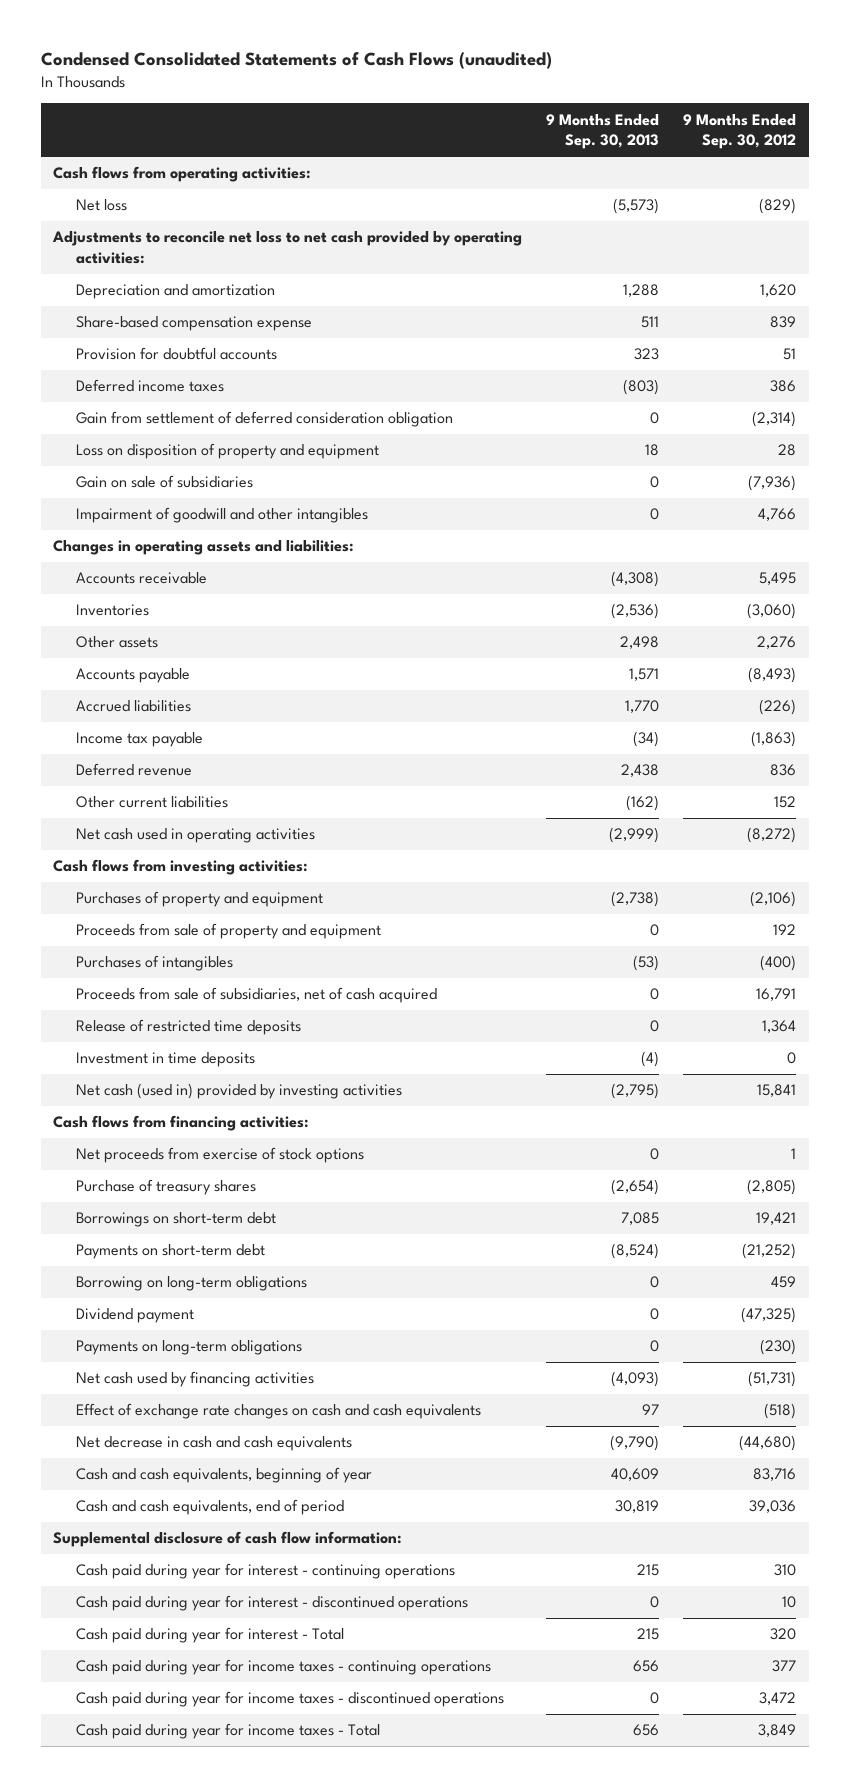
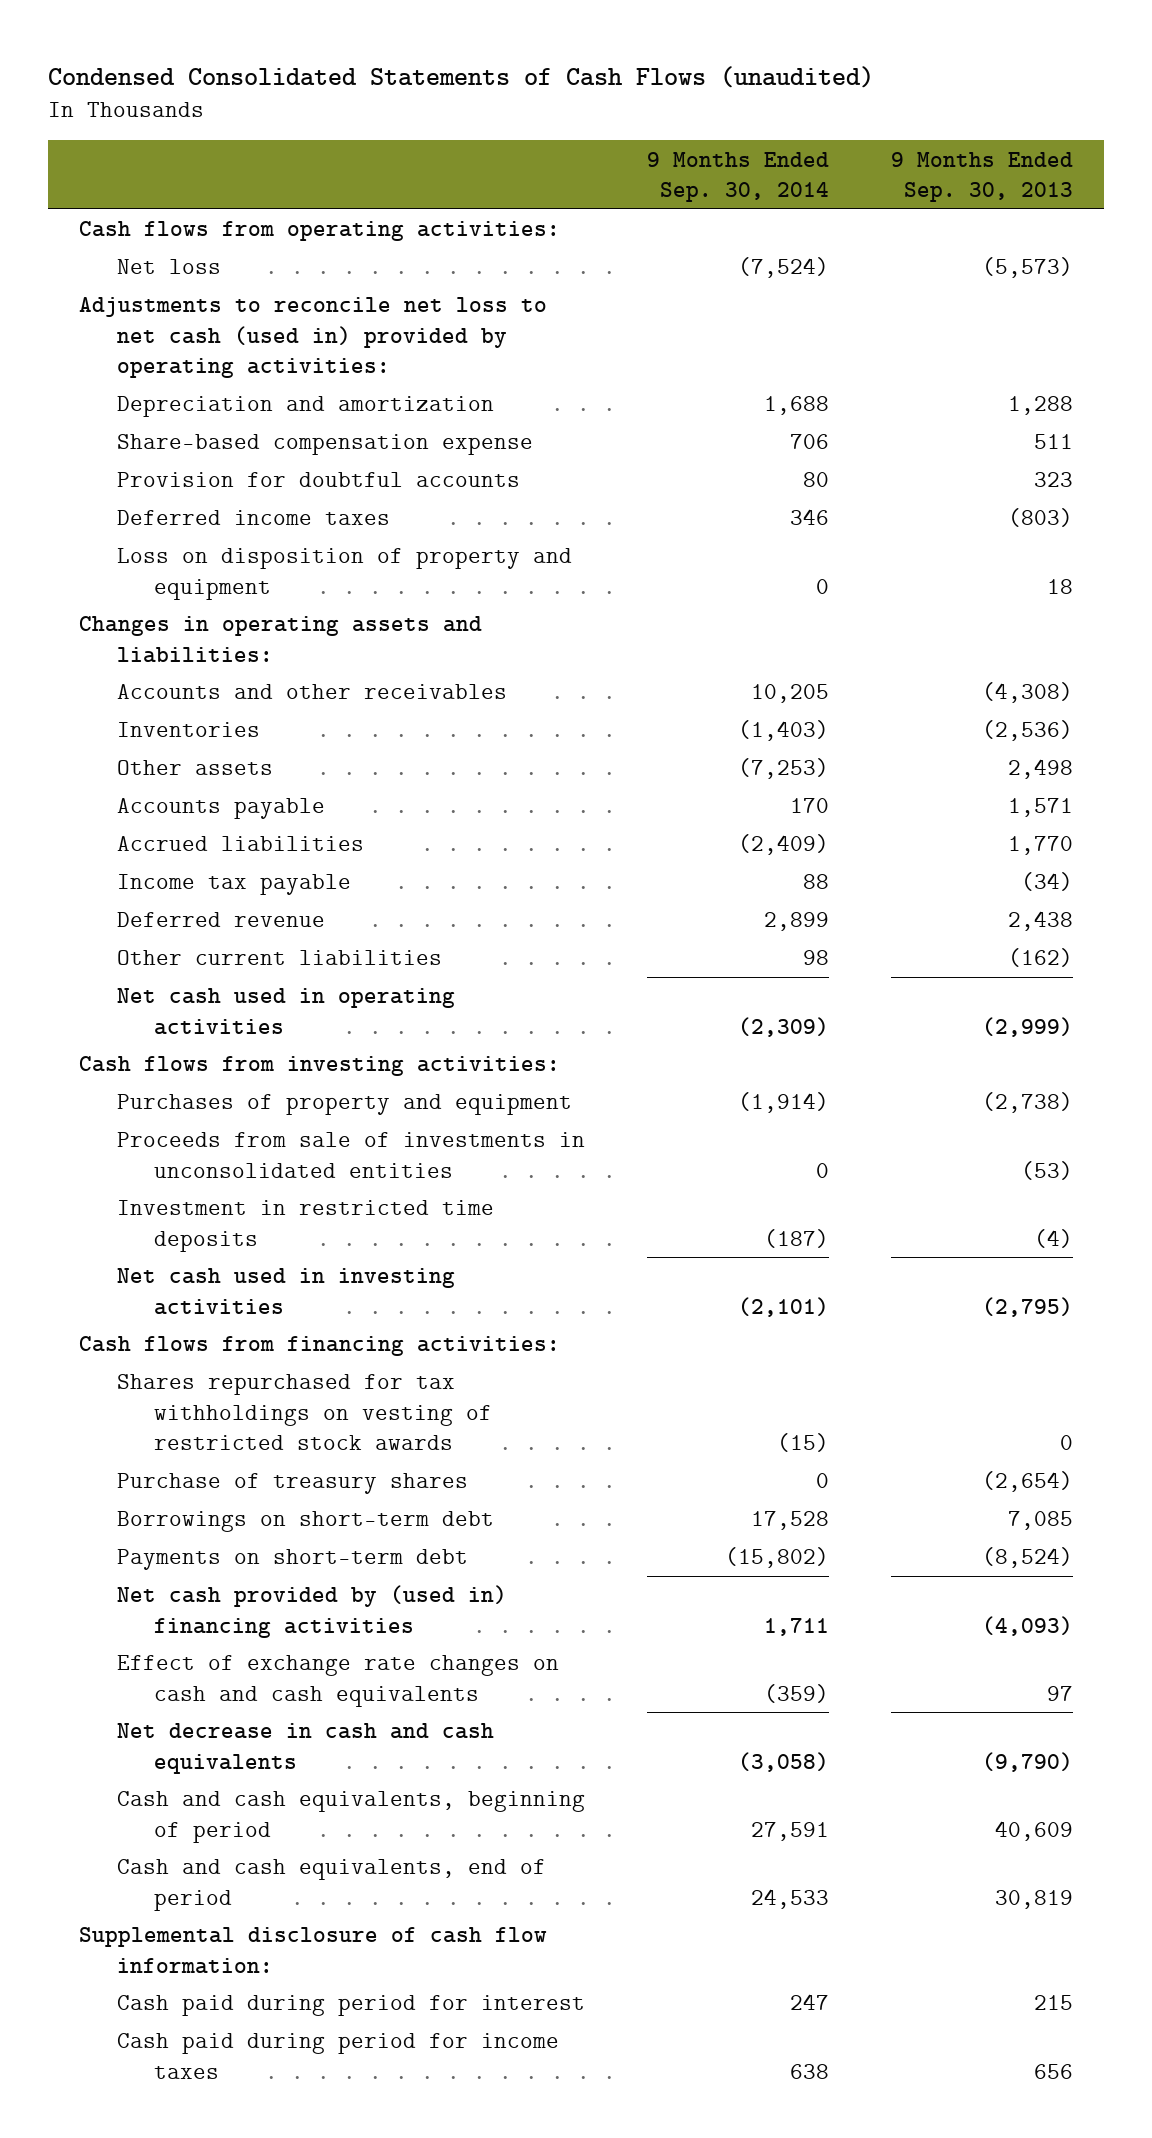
[683,113,797,150] 9 Months Ended Sep. 30, 2012 -> none
none -> [646,151,829,203] 9 Months Ended Sep. 30, 2014
[51,231,522,265] Adjustments to reconcile net loss to net cash provided by operating activities: -> [79,297,548,379] Adjustments to reconcile net loss to net cash (used in) provided by operating activities:
[76,411,454,428] Gain from settlement of deferred consideration obligation -> none
[76,475,254,489] Gain on sale of subsidiaries -> none
[76,507,369,524] Impairment of goodwill and other intangibles -> none
[76,572,208,585] Accounts receivable -> [116,684,507,700] Accounts and other receivables
[76,923,382,940] Proceeds from sale of property and equipment -> none
[76,955,234,972] Purchases of intangibles -> none
[76,987,438,1004] Proceeds from sale of subsidiaries, net of cash acquired -> none
[76,1019,302,1036] Release of restricted time deposits -> none
none -> [116,1132,585,1178] Proceeds from sale of investments in unconsolidated entities
[76,1052,256,1068] Investment in time deposits -> [116,1200,494,1252] Investment in restricted time deposits
[76,1083,403,1100] Net cash (used in) provided by investing activities -> [116,1268,455,1315] Net cash used in investing activities
[76,1147,365,1164] Net proceeds from exercise of stock options -> none
none -> [116,1374,493,1451] Shares repurchased for tax withholdings on vesting of restricted stock awards
[76,1276,308,1292] Borrowing on long-term obligations -> none
[76,1308,195,1324] Dividend payment -> none
[76,1340,303,1356] Payments on long-term obligations -> none
[76,1371,315,1388] Net cash used by financing activities -> [116,1585,507,1638] Net cash provided by (used in) financing activities
[76,1467,373,1484] Cash and cash equivalents, beginning of year -> [116,1791,585,1843] Cash and cash equivalents, beginning of period
[76,1595,469,1612] Cash paid during year for interest - discontinued operations -> none
[76,1627,345,1644] Cash paid during year for interest - Total -> none
[76,1691,505,1708] Cash paid during year for income taxes - discontinued operations -> none
[76,1723,381,1740] Cash paid during year for income taxes - Total -> none
[76,1563,456,1580] Cash paid during year for interest - continuing operations -> [116,1995,585,2017] Cash paid during period for interest
[76,1659,492,1676] Cash paid during year for income taxes - continuing operations -> [116,2033,559,2079] Cash paid during period for income taxes

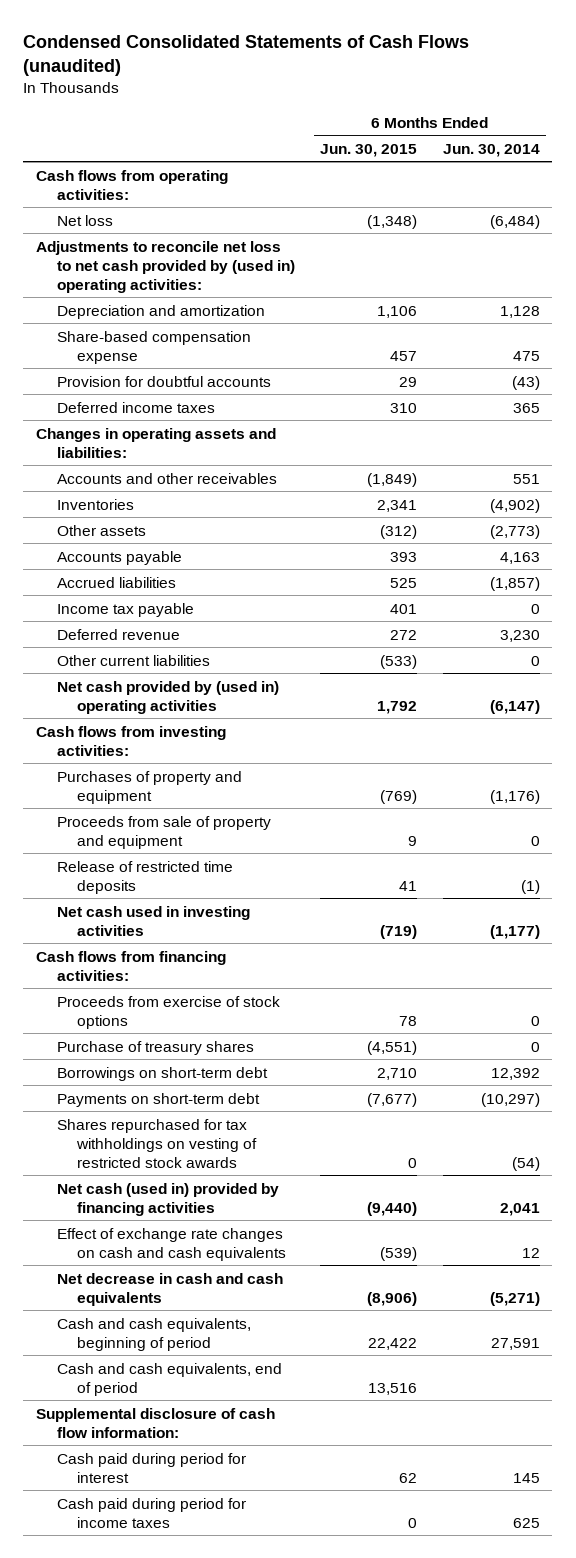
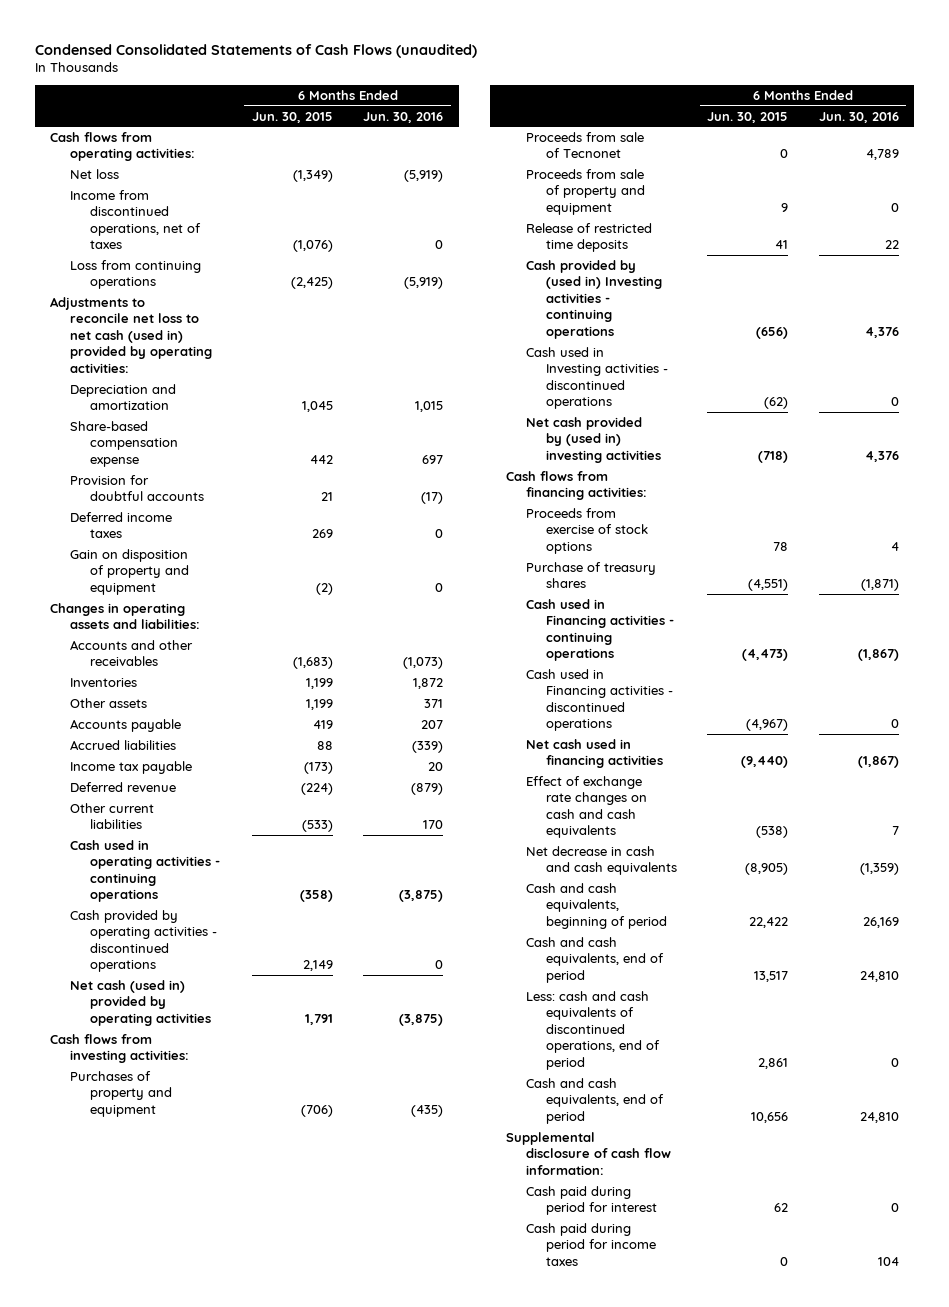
[442,143,540,157] Jun. 30, 2014 -> none
none -> [363,111,444,123] Jun. 30, 2016
[367,214,418,229] (1,348) -> [292,169,333,182] (1,349)
none -> [70,189,202,250] Income from discontinued operations, net of taxes
none -> [70,259,202,290] Loss from continuing operations
[36,240,295,293] Adjustments to reconcile net loss to net cash provided by (used in) operating activities: -> [50,296,213,373] Adjustments to reconcile net loss to net cash (used in) provided by operating activities:
[377,305,418,318] 1,106 -> [301,401,333,413] 1,045
[390,350,418,361] 457 -> [309,454,333,464] 442
[399,376,418,387] 29 -> [320,492,333,502] 21
[390,402,418,413] 310 -> [311,529,333,539] 269
none -> [70,548,190,595] Gain on disposition of property and equipment
[367,472,418,487] (1,849) -> [292,657,333,670] (1,683)
[377,499,418,512] 2,341 -> [305,677,333,689] 1,199
[380,524,418,539] (312) -> [305,698,333,710] 1,199
[390,551,418,562] 393 -> [312,719,333,729] 419
[390,577,418,588] 525 -> [316,740,333,750] 88
[390,603,418,614] 401 -> [303,761,333,774] (173)
[390,629,418,640] 272 -> [300,782,333,795] (224)
none -> [70,839,221,903] Cash used in operating activities - continuing operations
none -> [70,909,218,973] Cash provided by operating activities - discontinued operations
[56,680,279,714] Net cash provided by (used in) operating activities -> [70,979,212,1026] Net cash (used in) provided by operating activities
[377,700,418,714] 1,792 -> [304,1013,333,1025] 1,791
[380,789,418,804] (769) -> [300,1104,333,1117] (706)
none -> [525,131,644,159] Proceeds from sale of Tecnonet
none -> [525,259,662,339] Cash provided by (used in) Investing activities - continuing operations
none -> [525,346,668,410] Cash used in Investing activities - discontinued operations
[56,905,250,936] Net cash used in investing activities -> [525,416,661,463] Net cash provided by (used in) investing activities
[380,924,418,939] (719) -> [758,450,789,463] (718)
[56,1066,268,1081] Borrowings on short-term debt -> none
[56,1092,260,1107] Payments on short-term debt -> none
[56,1118,257,1168] Shares repurchased for tax withholdings on vesting of restricted stock awards -> none
none -> [525,598,674,662] Cash used in Financing activities - continuing operations
none -> [525,668,673,732] Cash used in Financing activities - discontinued operations
[56,1182,279,1216] Net cash (used in) provided by financing activities -> [525,738,663,769] Net cash used in financing activities
[380,1246,418,1261] (539) -> [756,826,789,839] (538)
[367,1291,418,1306] (8,906) -> [745,863,789,876] (8,905)
[368,1382,418,1395] 13,516 -> [754,970,789,982] 13,517
none -> [525,990,660,1070] Less: cash and cash equivalents of discontinued operations, end of period
none -> [525,1077,664,1124] Cash and cash equivalents, end of period

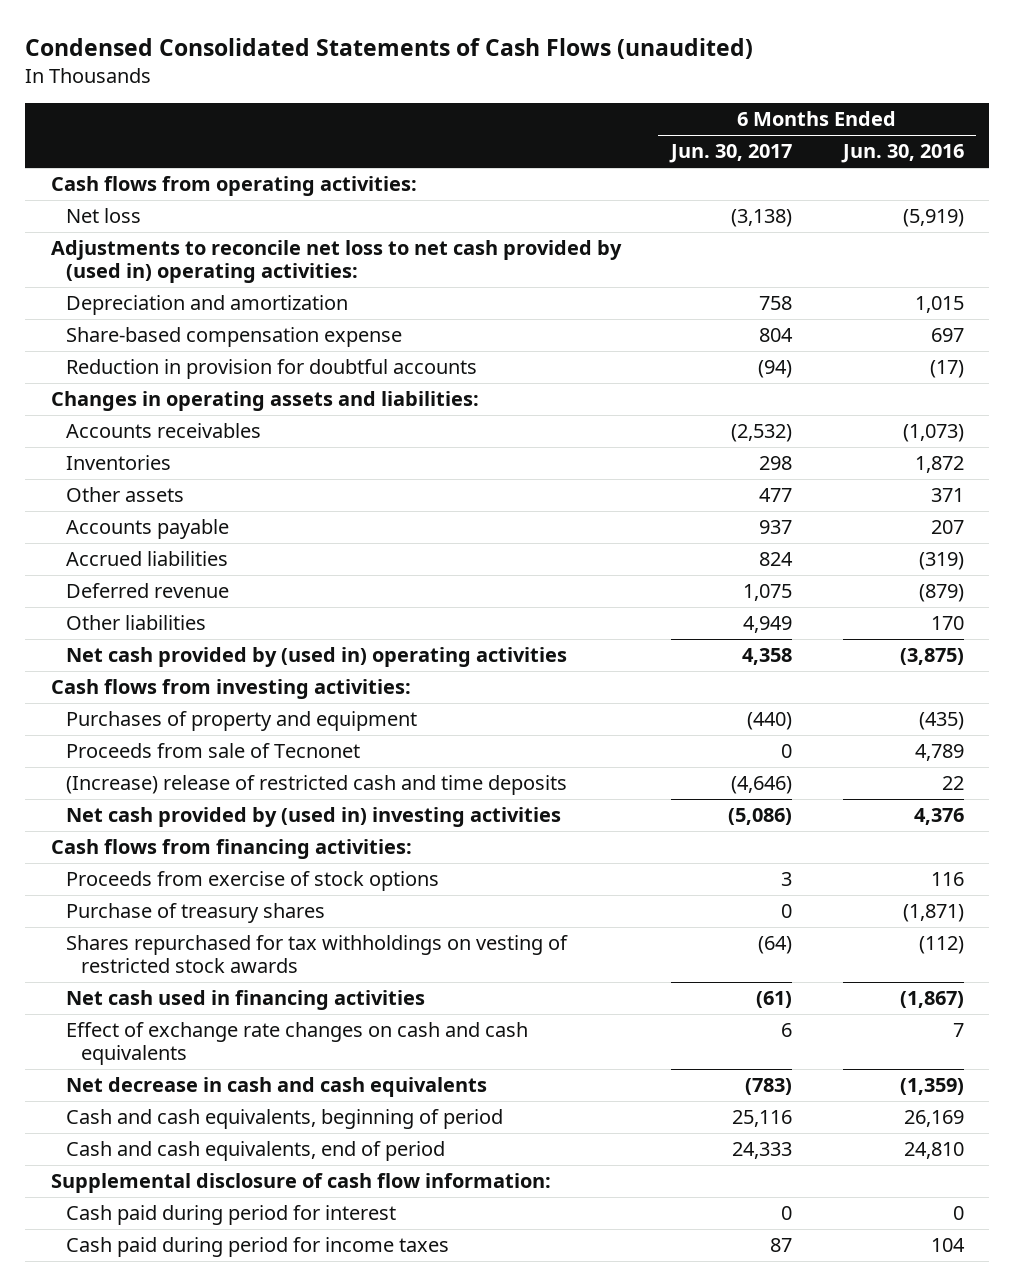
[251,111,333,123] Jun. 30, 2015 -> none
none -> [669,144,793,164] Jun. 30, 2017
[70,189,202,250] Income from discontinued operations, net of taxes -> none
[70,259,202,290] Loss from continuing operations -> none
[50,296,213,373] Adjustments to reconcile net loss to net cash (used in) provided by operating activities: -> [50,240,622,284] Adjustments to reconcile net loss to net cash provided by (used in) operating activities:
[70,511,173,539] Deferred income taxes -> none
[70,548,190,595] Gain on disposition of property and equipment -> none
[70,474,205,502] Provision for doubtful accounts -> [65,359,477,380] Reduction in provision for doubtful accounts
[70,639,194,667] Accounts and other receivables -> [65,423,261,439] Accounts receivables
[70,760,193,774] Income tax payable -> none
[412,740,444,753] (339) -> [918,552,964,571] (319)
[70,839,221,903] Cash used in operating activities - continuing operations -> none
[70,909,218,973] Cash provided by operating activities - discontinued operations -> none
[70,802,155,830] Other current liabilities -> [65,615,206,631] Other liabilities
[70,979,212,1026] Net cash (used in) provided by operating activities -> [65,647,567,668] Net cash provided by (used in) operating activities
[525,168,645,215] Proceeds from sale of property and equipment -> none
[525,259,662,339] Cash provided by (used in) Investing activities - continuing operations -> none
[525,346,668,410] Cash used in Investing activities - discontinued operations -> none
[525,222,652,253] Release of restricted time deposits -> [65,775,567,796] (Increase) release of restricted cash and time deposits
[890,541,899,551] 4 -> [930,872,964,887] 116
[525,598,674,662] Cash used in Financing activities - continuing operations -> none
[525,668,673,732] Cash used in Financing activities - discontinued operations -> none
none -> [65,935,568,974] Shares repurchased for tax withholdings on vesting of restricted stock awards
[525,990,660,1070] Less: cash and cash equivalents of discontinued operations, end of period -> none
[525,1077,664,1124] Cash and cash equivalents, end of period -> none

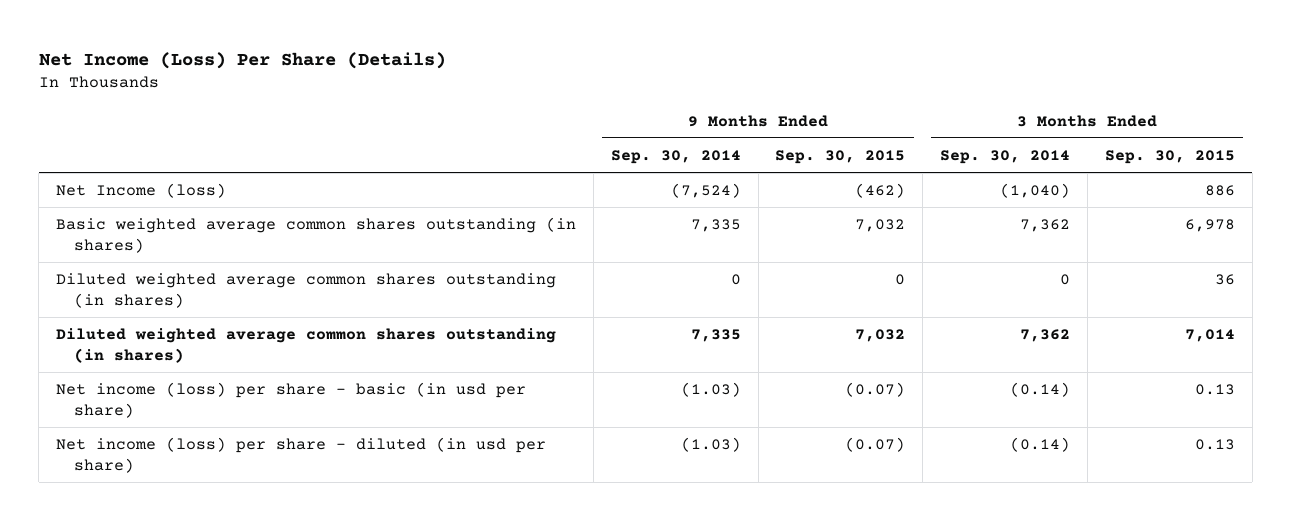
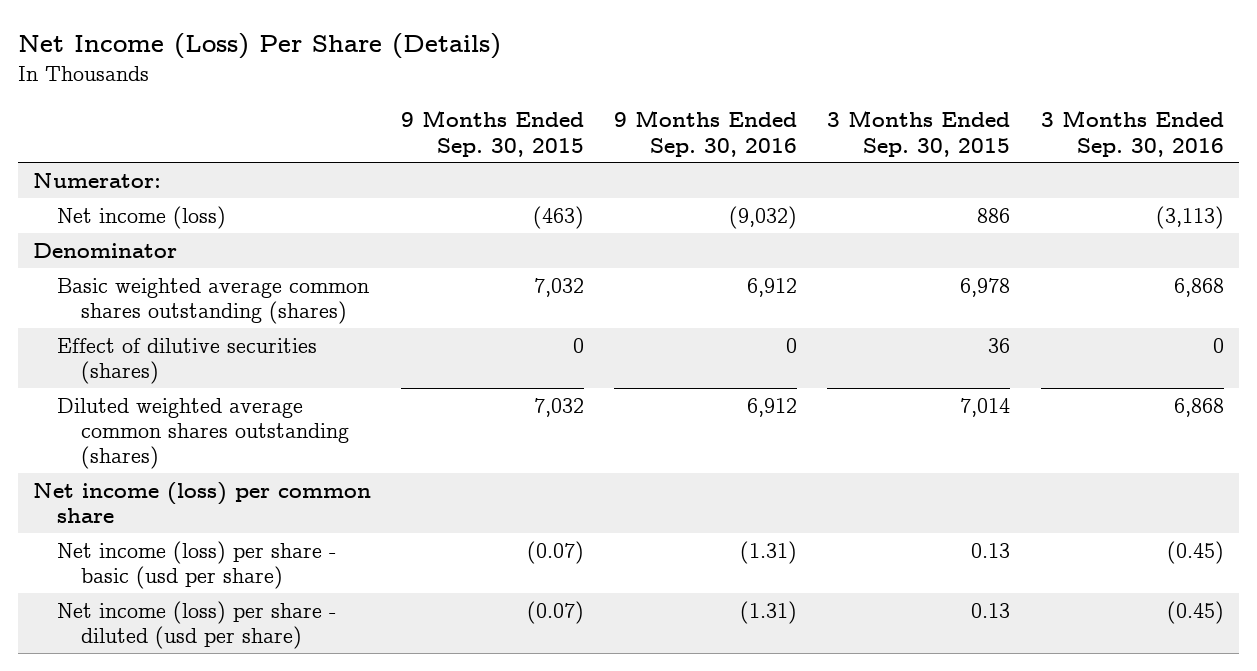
[610,149,741,164] Sep. 30, 2014 -> none
[940,149,1071,164] Sep. 30, 2014 -> none
none -> [614,110,798,157] 9 Months Ended Sep. 30, 2016
none -> [1040,110,1224,157] 3 Months Ended Sep. 30, 2016
none -> [33,172,162,188] Numerator:
[55,182,226,198] Net Income (loss) -> [57,205,227,229] Net income (loss)
[855,182,906,198] (462) -> [533,205,585,229] (463)
none -> [33,242,178,258] Denominator
[55,216,576,253] Basic weighted average common shares outstanding (in shares) -> [57,277,370,325] Basic weighted average common shares outstanding (shares)
[55,272,556,308] Diluted weighted average common shares outstanding (in shares) -> [57,337,318,385] Effect of dilutive securities (shares)
[55,327,556,363] Diluted weighted average common shares outstanding (in shares) -> [57,397,350,470] Diluted weighted average common shares outstanding (shares)
none -> [33,481,372,524] Net income (loss) per common share
[55,381,526,418] Net income (loss) per share - basic (in usd per share) -> [57,540,337,590] Net income (loss) per share - basic (usd per share)
[55,436,546,473] Net income (loss) per share - diluted (in usd per share) -> [57,600,337,650] Net income (loss) per share - diluted (usd per share)

